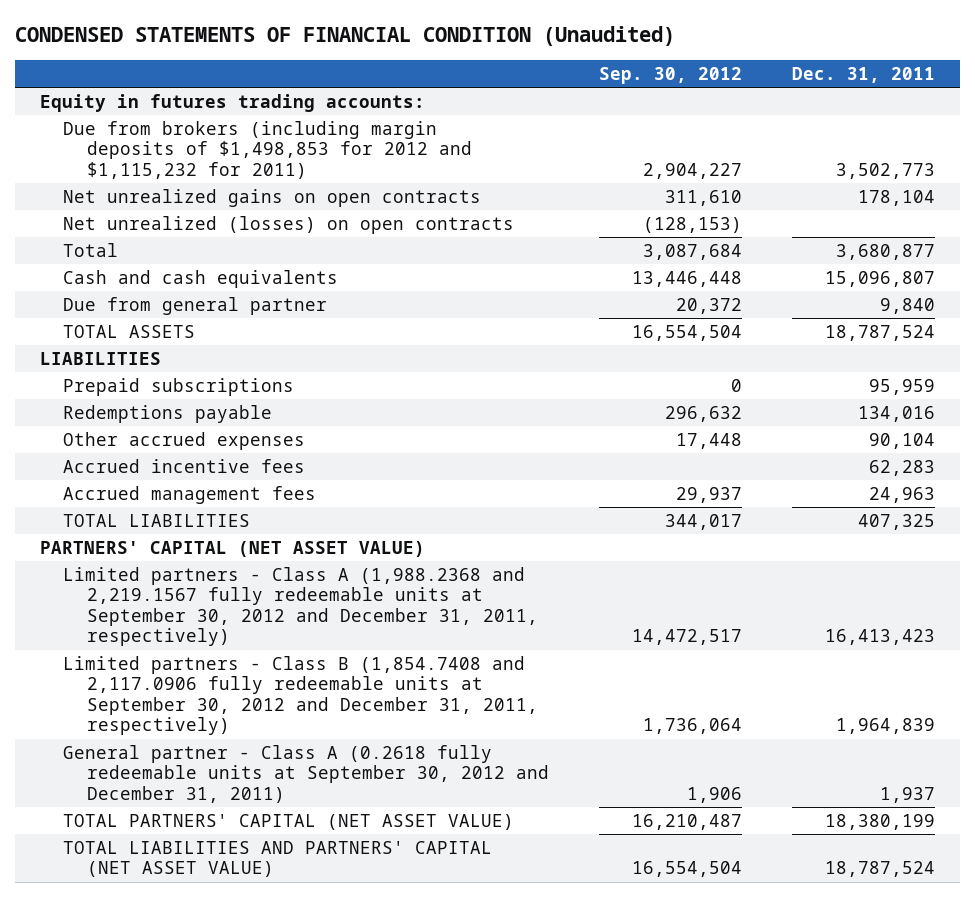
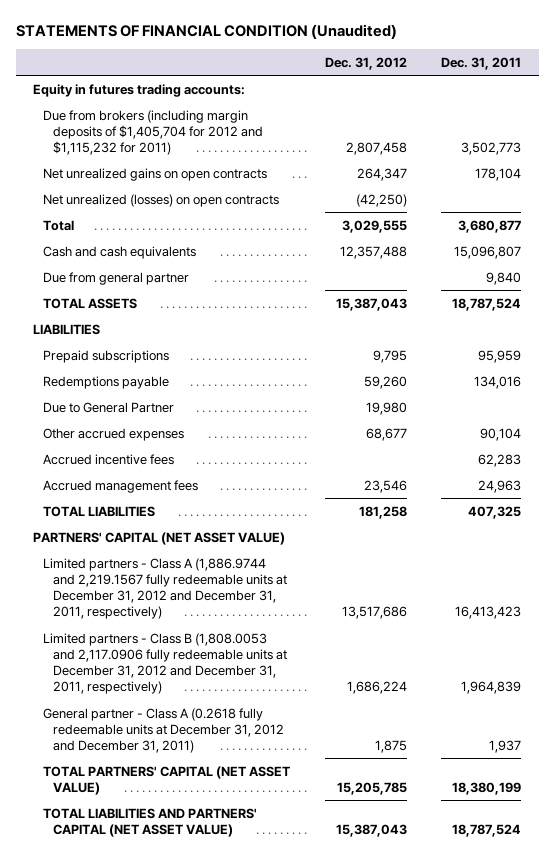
[14,26,675,47] CONDENSED STATEMENTS OF FINANCIAL CONDITION (Unaudited) -> [15,23,397,39] STATEMENTS OF FINANCIAL CONDITION (Unaudited)
[599,66,743,84] Sep. 30, 2012 -> none
none -> [324,56,407,70] Dec. 31, 2012
[63,120,473,179] Due from brokers (including margin deposits of $1,498,853 for 2012 and $1,115,232 for 2011) -> [43,109,264,155] Due from brokers (including margin deposits of $1,405,704 for 2012 and $1,115,232 for 2011)
none -> [43,401,175,413] Due to General Partner
[63,566,539,647] Limited partners - Class A (1,988.2368 and 2,219.1567 fully redeemable units at September 30, 2012 and December 31, 2011, respectively) -> [43,557,288,620] Limited partners - Class A (1,886.9744 and 2,219.1567 fully redeemable units at December 31, 2012 and December 31, 2011, respectively)
[63,655,539,736] Limited partners - Class B (1,854.7408 and 2,117.0906 fully redeemable units at September 30, 2012 and December 31, 2011, respectively) -> [43,632,288,695] Limited partners - Class B (1,808.0053 and 2,117.0906 fully redeemable units at December 31, 2012 and December 31, 2011, respectively)
[63,744,550,803] General partner - Class A (0.2618 fully redeemable units at September 30, 2012 and December 31, 2011) -> [43,707,285,753] General partner - Class A (0.2618 fully redeemable units at December 31, 2012 and December 31, 2011)

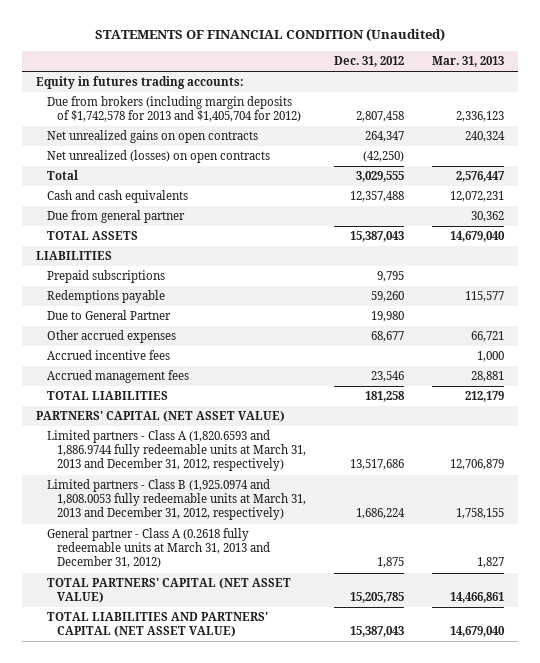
[441,56,522,70] Dec. 31, 2011 -> none
none -> [432,55,505,67] Mar. 31, 2013
[43,109,264,155] Due from brokers (including margin deposits of $1,405,704 for 2012 and $1,115,232 for 2011) -> [46,96,302,123] Due from brokers (including margin deposits of $1,742,578 for 2013 and $1,405,704 for 2012)
[43,557,288,620] Limited partners - Class A (1,886.9744 and 2,219.1567 fully redeemable units at December 31, 2012 and December 31, 2011, respectively) -> [46,430,307,472] Limited partners - Class A (1,820.6593 and 1,886.9744 fully redeemable units at March 31, 2013 and December 31, 2012, respectively)
[43,632,288,695] Limited partners - Class B (1,808.0053 and 2,117.0906 fully redeemable units at December 31, 2012 and December 31, 2011, respectively) -> [46,479,307,521] Limited partners - Class B (1,925.0974 and 1,808.0053 fully redeemable units at March 31, 2013 and December 31, 2012, respectively)
[43,707,285,753] General partner - Class A (0.2618 fully redeemable units at December 31, 2012 and December 31, 2011) -> [46,528,271,569] General partner - Class A (0.2618 fully redeemable units at March 31, 2013 and December 31, 2012)

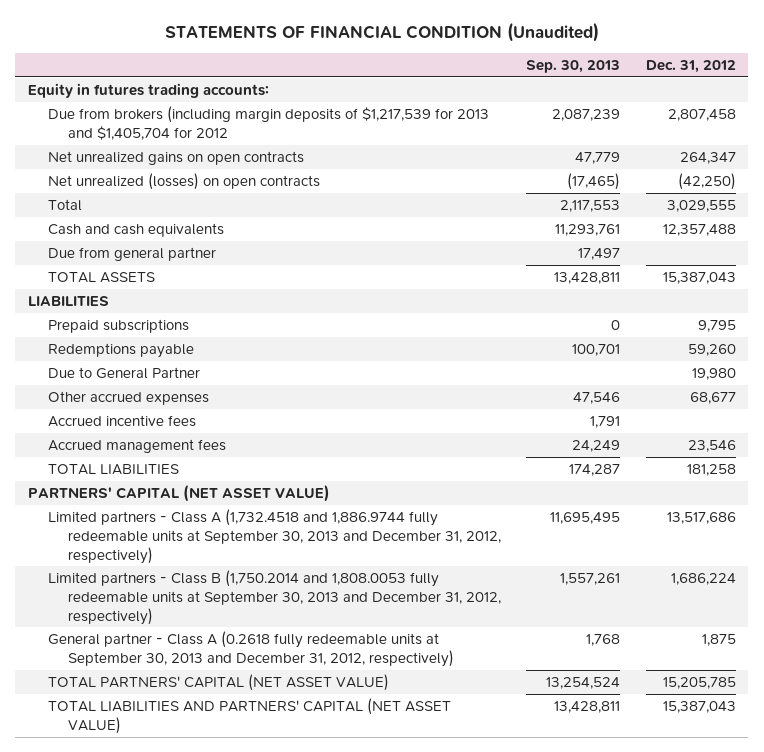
[432,55,505,67] Mar. 31, 2013 -> none
none -> [526,60,621,74] Sep. 30, 2013
[46,96,302,123] Due from brokers (including margin deposits of $1,742,578 for 2013 and $1,405,704 for 2012) -> [47,105,489,140] Due from brokers (including margin deposits of $1,217,539 for 2013 and $1,405,704 for 2012
[46,430,307,472] Limited partners - Class A (1,820.6593 and 1,886.9744 fully redeemable units at March 31, 2013 and December 31, 2012, respectively) -> [47,508,502,564] Limited partners - Class A (1,732.4518 and 1,886.9744 fully redeemable units at September 30, 2013 and December 31, 2012, respectively)
[46,479,307,521] Limited partners - Class B (1,925.0974 and 1,808.0053 fully redeemable units at March 31, 2013 and December 31, 2012, respectively) -> [47,569,502,625] Limited partners - Class B (1,750.2014 and 1,808.0053 fully redeemable units at September 30, 2013 and December 31, 2012, respectively)
[46,528,271,569] General partner - Class A (0.2618 fully redeemable units at March 31, 2013 and December 31, 2012) -> [47,630,455,667] General partner - Class A (0.2618 fully redeemable units at September 30, 2013 and December 31, 2012, respectively)

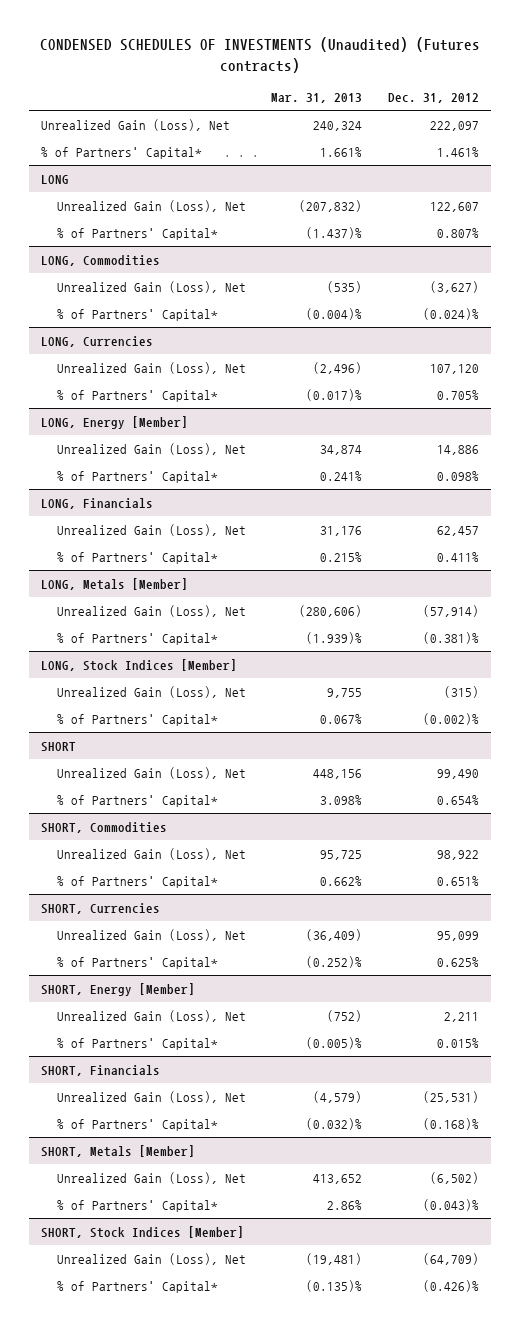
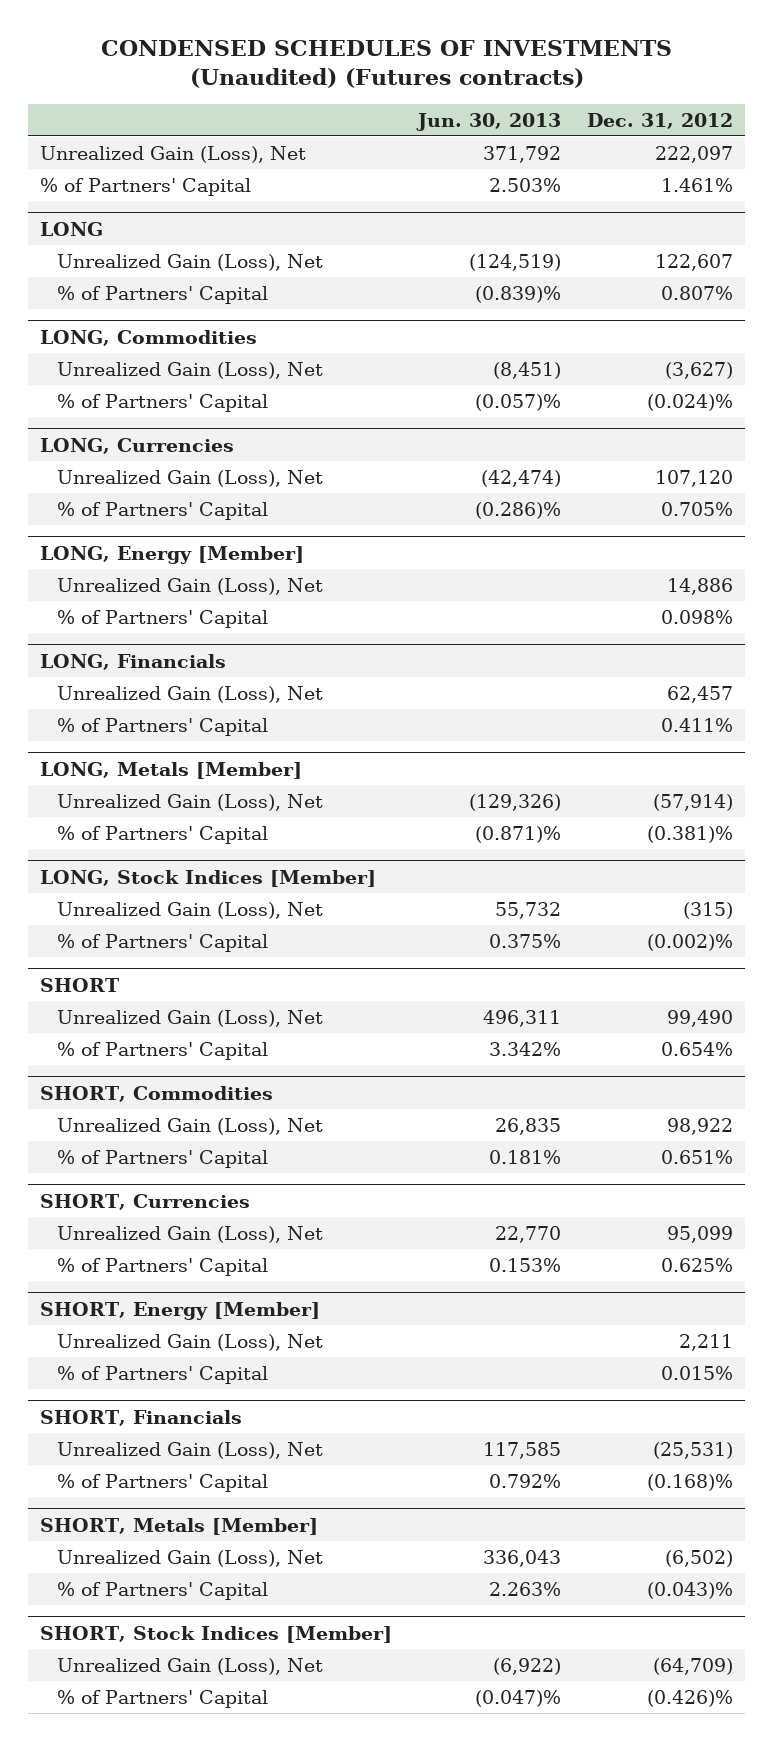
[271,92,363,103] Mar. 31, 2013 -> none
none -> [416,112,562,131] Jun. 30, 2013
[41,146,203,159] % of Partners' Capital* -> [40,177,252,196] % of Partners' Capital
[56,227,218,240] % of Partners' Capital* -> [56,285,268,304] % of Partners' Capital
[56,308,218,321] % of Partners' Capital* -> [56,393,268,412] % of Partners' Capital
[56,389,218,402] % of Partners' Capital* -> [56,501,268,520] % of Partners' Capital
[56,470,218,483] % of Partners' Capital* -> [56,609,268,628] % of Partners' Capital
[56,551,218,564] % of Partners' Capital* -> [56,717,268,736] % of Partners' Capital
[56,632,218,645] % of Partners' Capital* -> [56,825,268,844] % of Partners' Capital
[56,713,218,726] % of Partners' Capital* -> [56,933,268,952] % of Partners' Capital
[56,794,218,807] % of Partners' Capital* -> [56,1041,268,1060] % of Partners' Capital
[56,875,218,888] % of Partners' Capital* -> [56,1149,268,1168] % of Partners' Capital
[56,956,218,969] % of Partners' Capital* -> [56,1257,268,1276] % of Partners' Capital
[56,1037,218,1050] % of Partners' Capital* -> [56,1365,268,1384] % of Partners' Capital
[56,1118,218,1131] % of Partners' Capital* -> [56,1473,268,1492] % of Partners' Capital
[56,1199,218,1212] % of Partners' Capital* -> [56,1581,268,1600] % of Partners' Capital
[56,1280,218,1293] % of Partners' Capital* -> [56,1689,268,1708] % of Partners' Capital

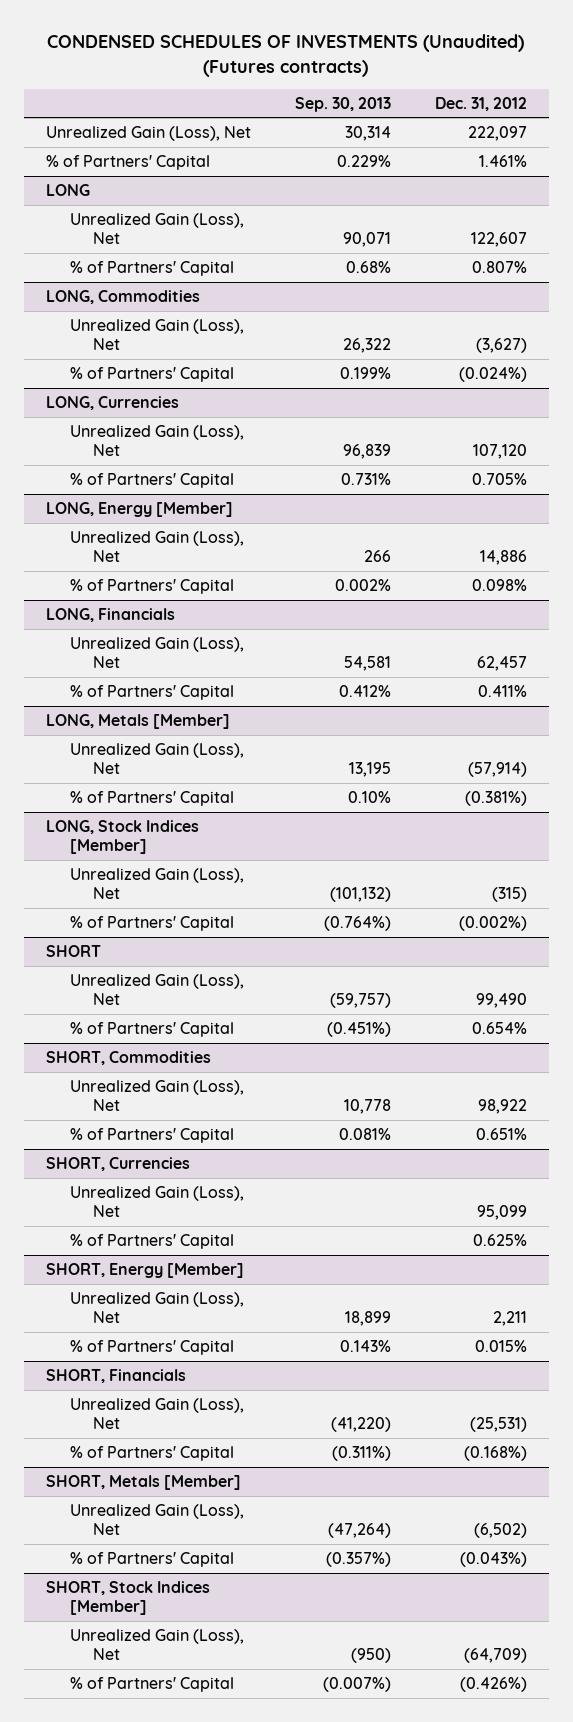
[416,112,562,131] Jun. 30, 2013 -> none
none -> [294,96,391,112] Sep. 30, 2013
[646,393,733,411] (0.024)% -> [458,366,527,382] (0.024%)
[646,825,733,843] (0.381)% -> [464,790,527,806] (0.381%)
[646,933,733,951] (0.002)% -> [458,915,527,931] (0.002%)
[646,1473,733,1491] (0.168)% -> [463,1445,527,1461] (0.168%)
[646,1581,733,1599] (0.043)% -> [459,1551,527,1567] (0.043%)
[646,1689,733,1707] (0.426)% -> [459,1676,527,1692] (0.426%)

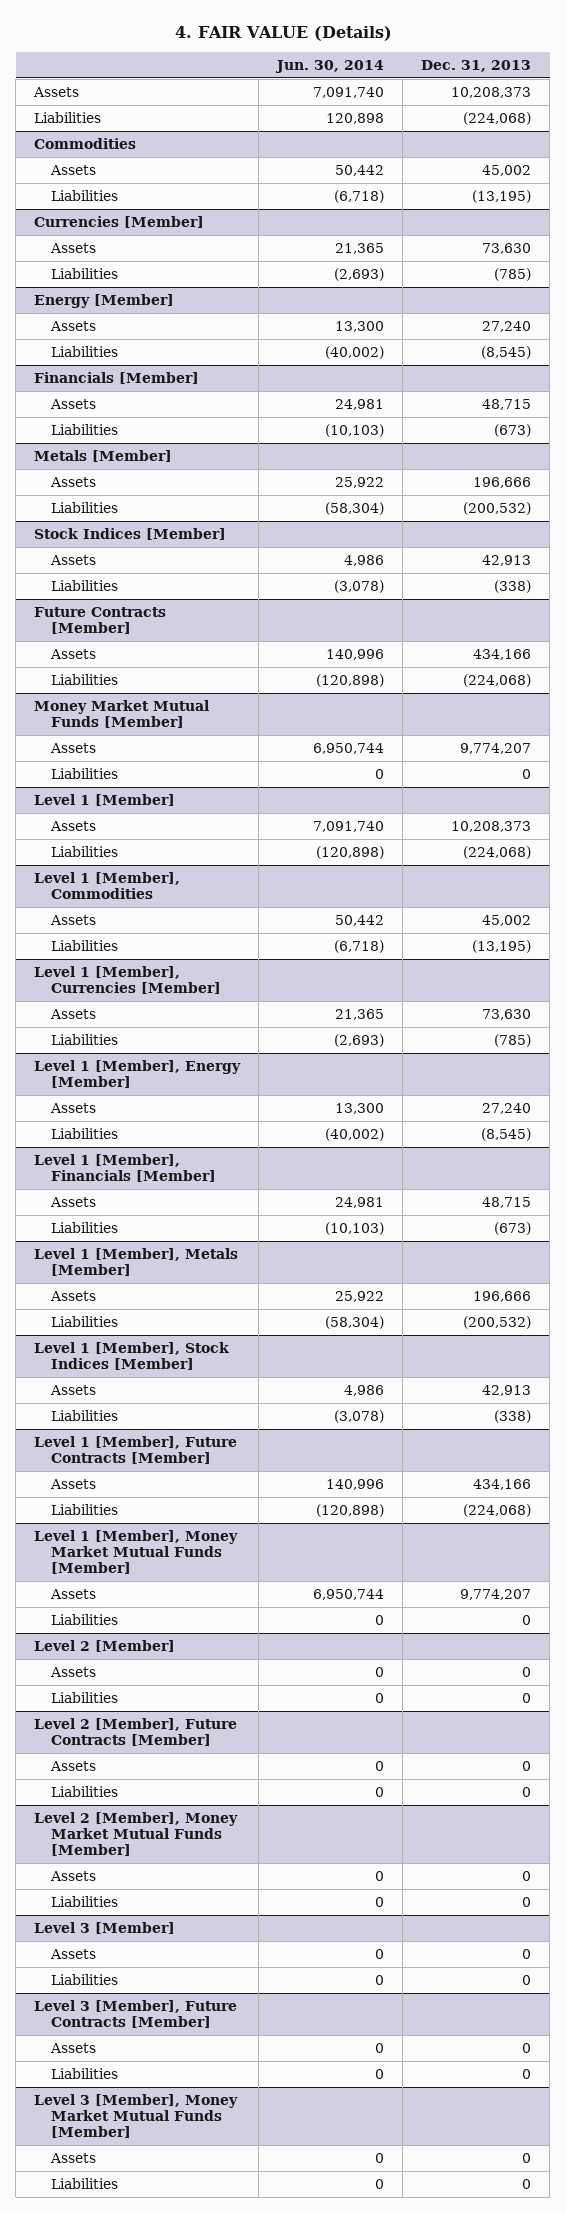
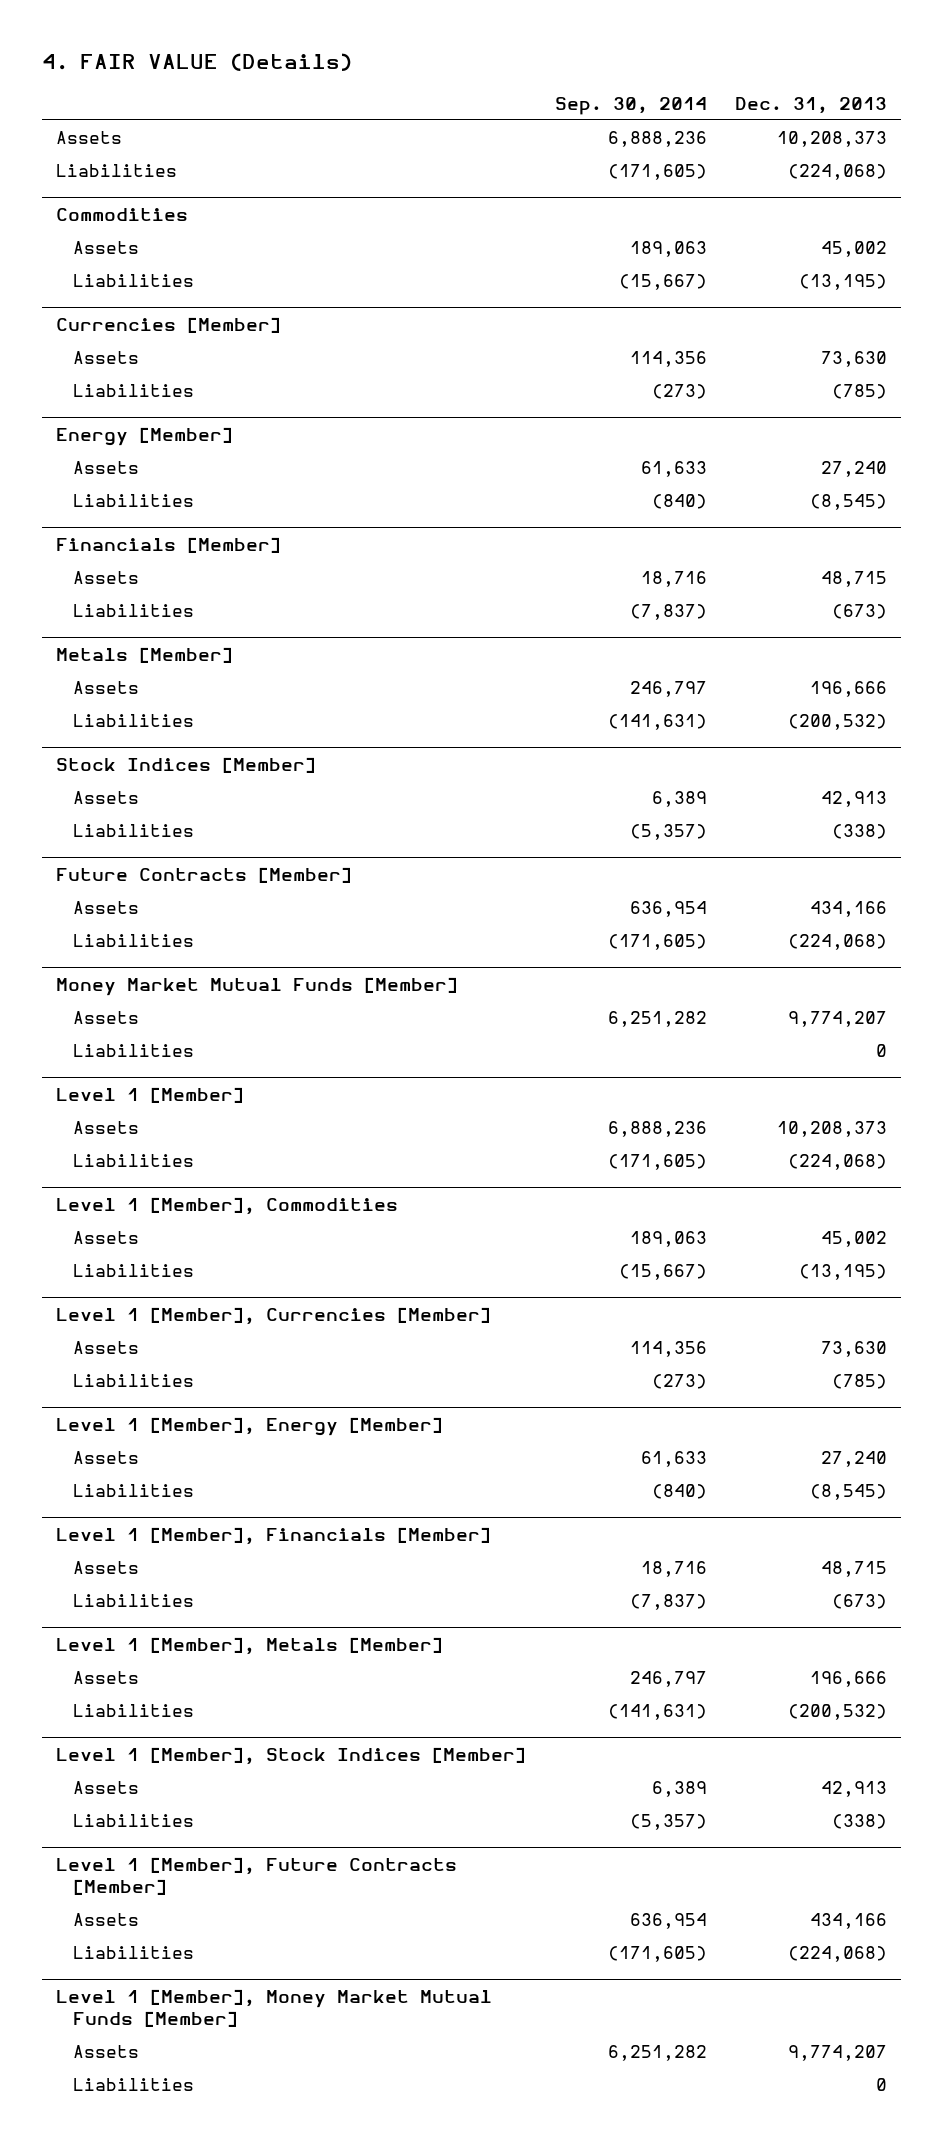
[275,59,385,73] Jun. 30, 2014 -> none
none -> [554,96,707,115] Sep. 30, 2014
[34,1640,176,1653] Level 2 [Member] -> none
[50,1667,97,1678] Assets -> none
[51,1692,119,1704] Liabilities -> none
[34,1718,238,1747] Level 2 [Member], Future Contracts [Member] -> none
[50,1761,97,1772] Assets -> none
[51,1786,119,1798] Liabilities -> none
[34,1812,239,1857] Level 2 [Member], Money Market Mutual Funds [Member] -> none
[50,1871,97,1882] Assets -> none
[51,1896,119,1908] Liabilities -> none
[34,1922,176,1935] Level 3 [Member] -> none
[50,1949,97,1960] Assets -> none
[51,1974,119,1986] Liabilities -> none
[34,2000,238,2029] Level 3 [Member], Future Contracts [Member] -> none
[50,2043,97,2054] Assets -> none
[51,2068,119,2080] Liabilities -> none
[34,2094,239,2139] Level 3 [Member], Money Market Mutual Funds [Member] -> none
[50,2153,97,2164] Assets -> none
[51,2178,119,2190] Liabilities -> none

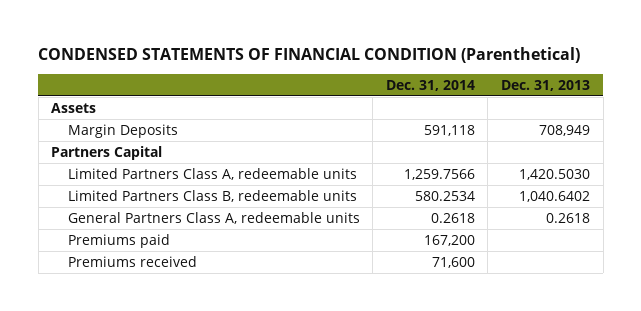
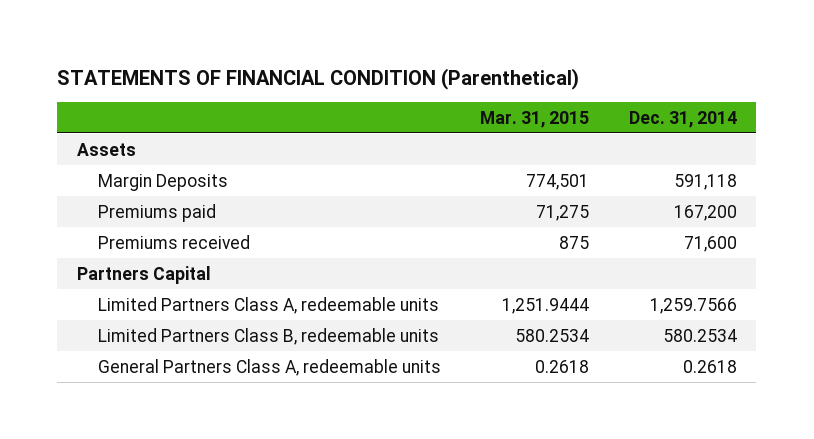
[38,46,581,63] CONDENSED STATEMENTS OF FINANCIAL CONDITION (Parenthetical) -> [57,67,580,90] STATEMENTS OF FINANCIAL CONDITION (Parenthetical)
[500,79,590,91] Dec. 31, 2013 -> none
none -> [480,110,590,128] Mar. 31, 2015
[67,233,170,248] Premiums paid -> [98,203,217,222] Premiums paid
[67,255,197,267] Premiums received -> [98,234,251,249] Premiums received

